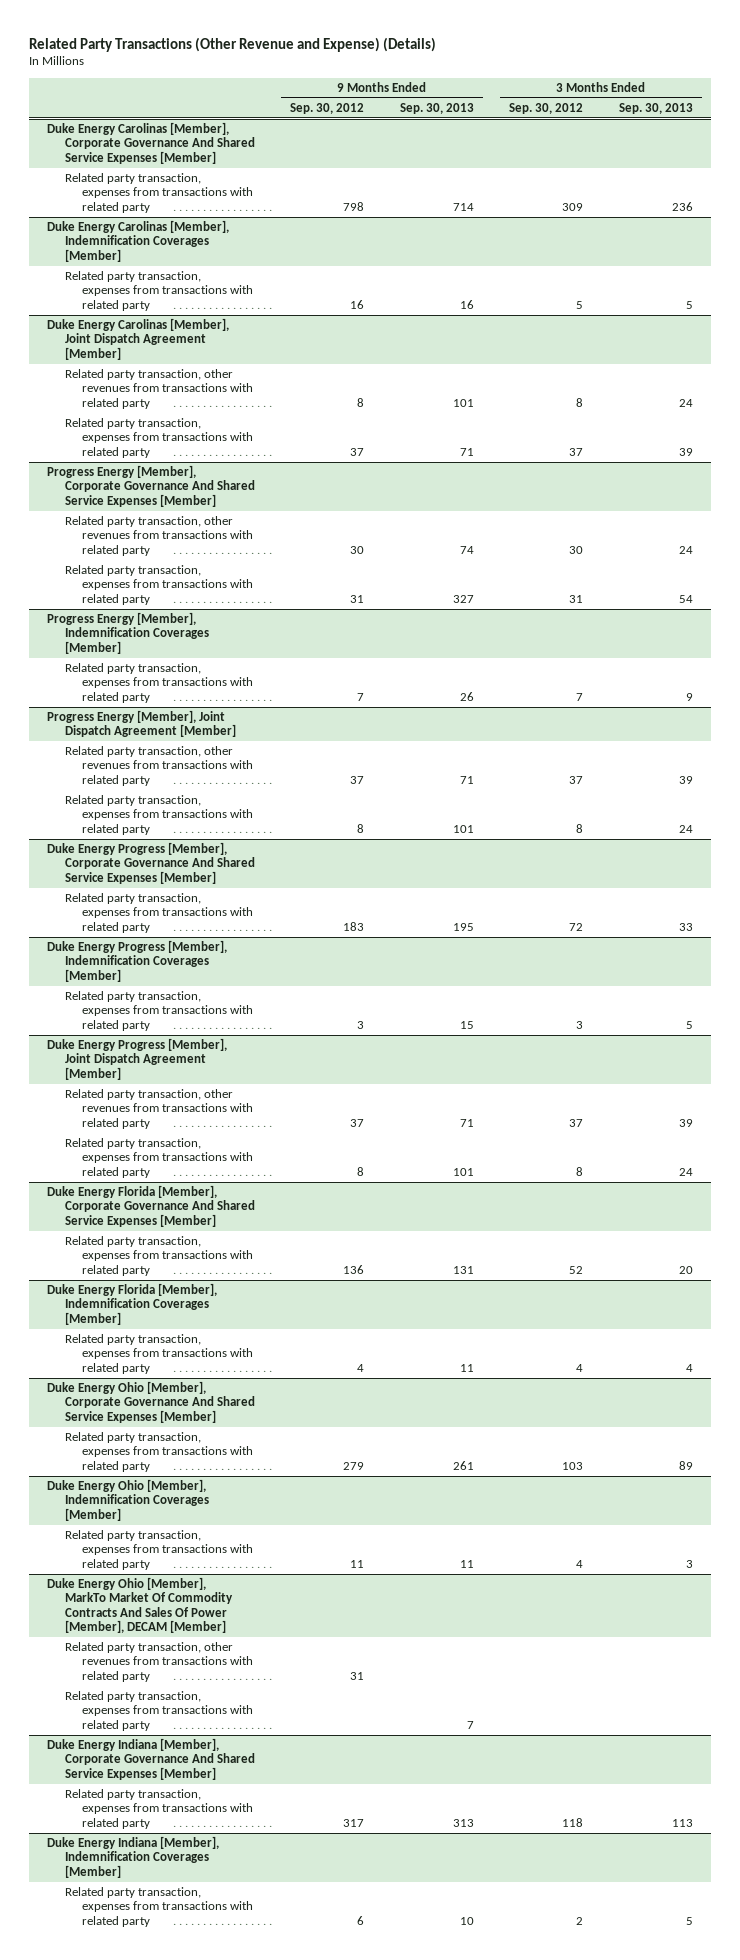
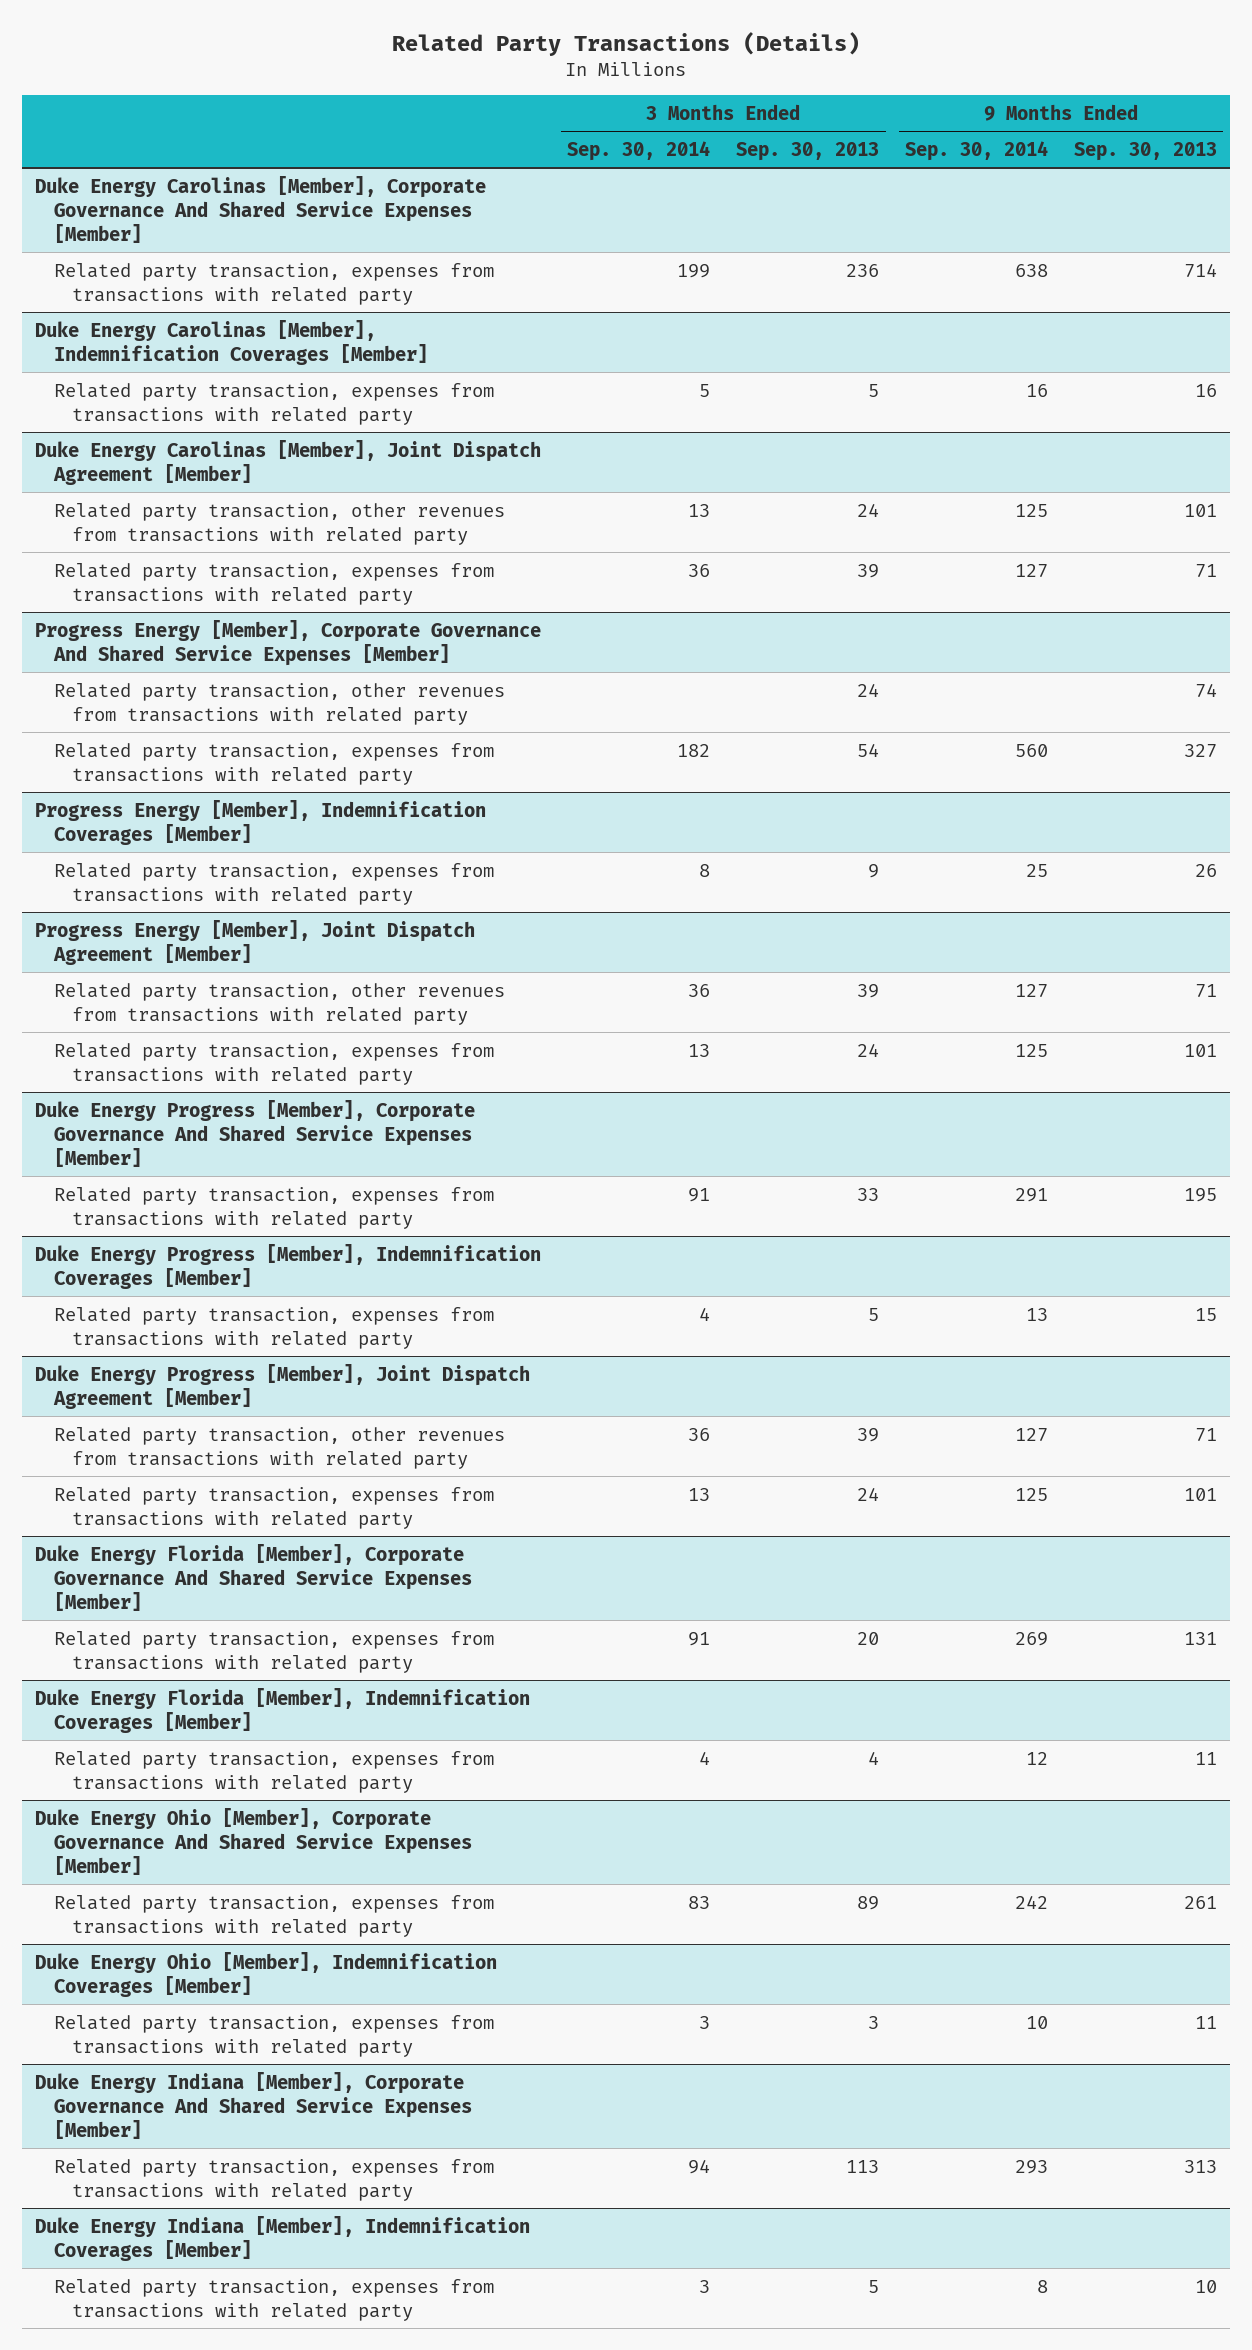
[29,36,437,52] Related Party Transactions (Other Revenue and Expense) (Details) -> [392,32,861,57] Related Party Transactions (Details)
[290,102,365,114] Sep. 30, 2012 -> none
[509,102,584,114] Sep. 30, 2012 -> none
none -> [567,140,711,161] Sep. 30, 2014
none -> [904,140,1048,161] Sep. 30, 2014
[46,1576,233,1634] Duke Energy Ohio [Member], MarkTo Market Of Commodity Contracts And Sales Of Power [Member], DECAM [Member] -> none
[64,1641,254,1682] Related party transaction, other revenues from transactions with related party -> none
[64,1690,254,1731] Related party transaction, expenses from transactions with related party -> none

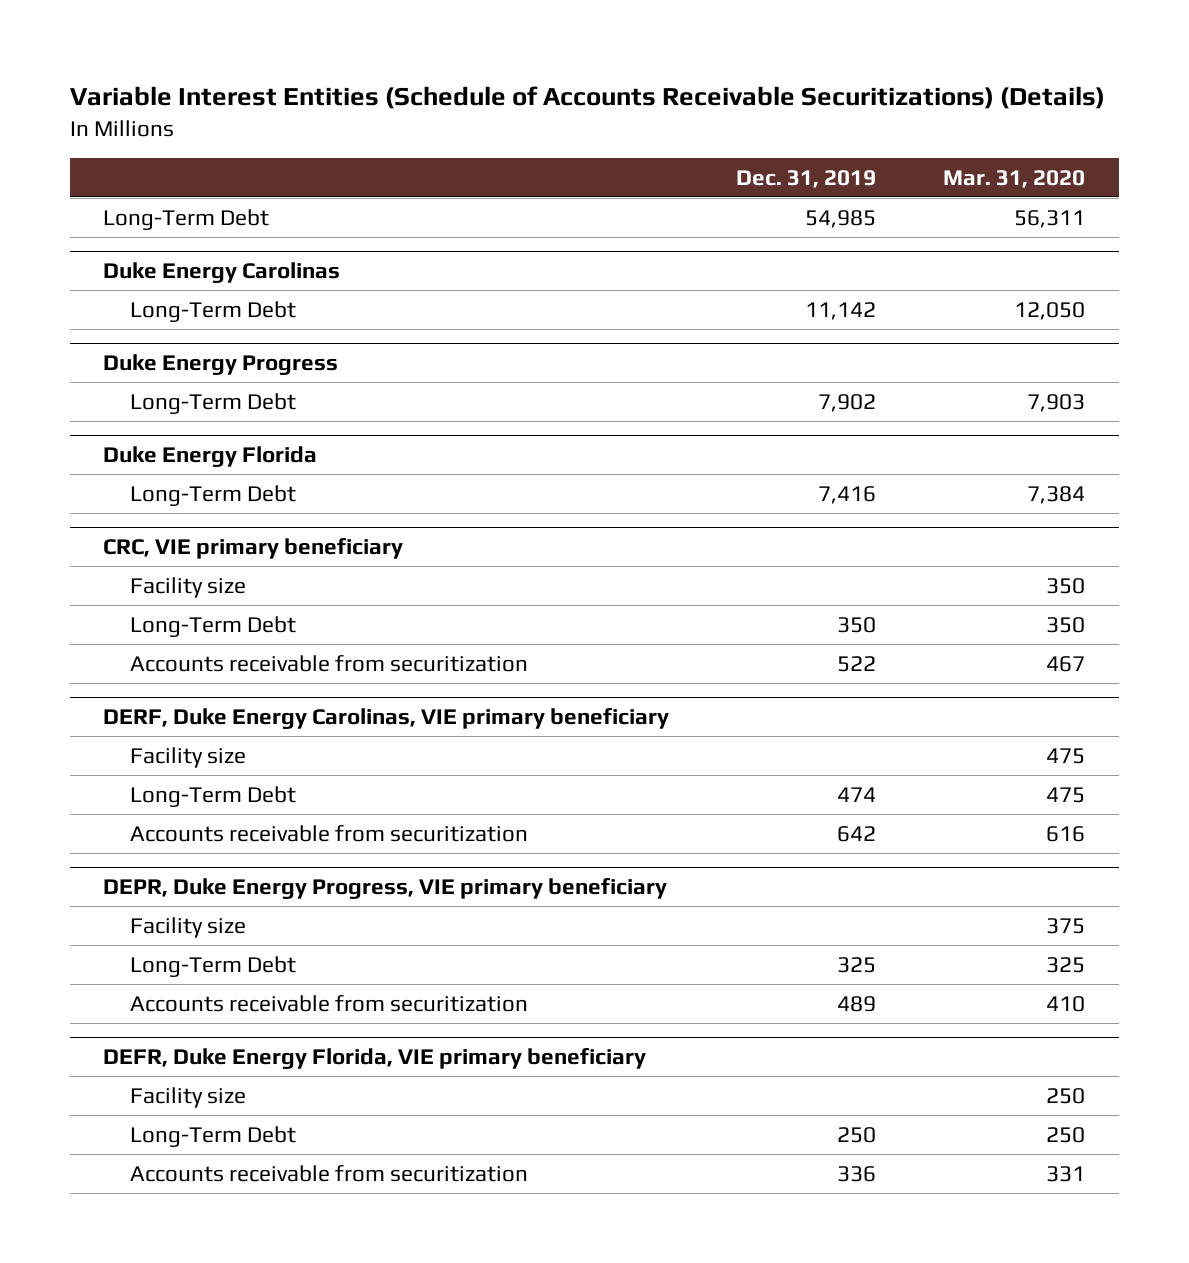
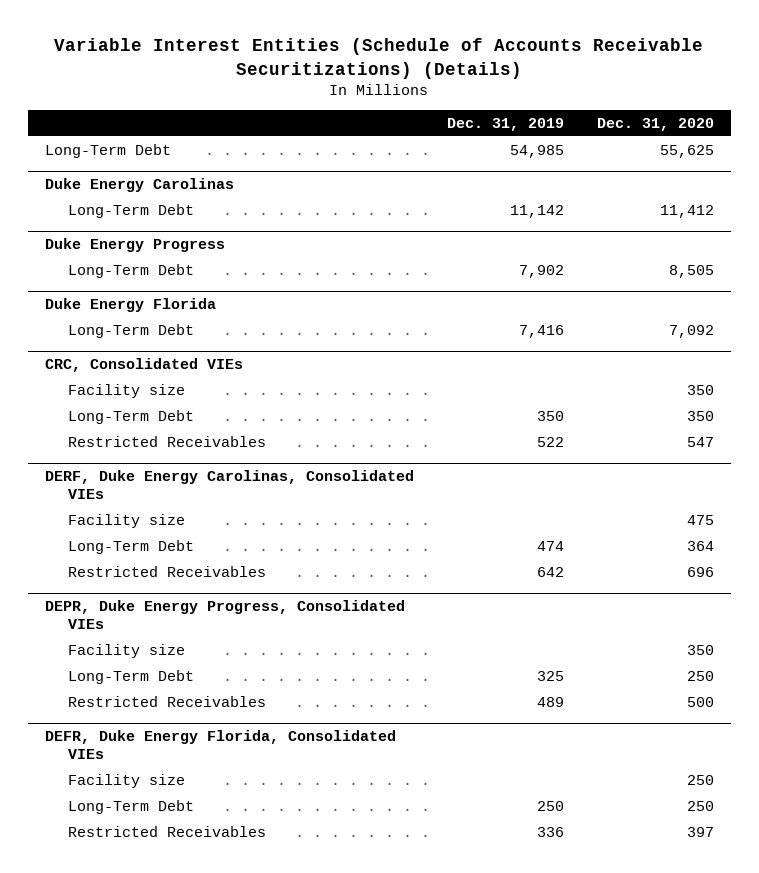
[943,169,1086,188] Mar. 31, 2020 -> none
none -> [597,117,715,131] Dec. 31, 2020
[103,537,404,559] CRC, VIE primary beneficiary -> none
none -> [44,358,243,373] CRC, Consolidated VIEs
[103,707,670,729] DERF, Duke Energy Carolinas, VIE primary beneficiary -> none
[129,654,528,672] Accounts receivable from securitization -> [67,435,266,447] Restricted Receivables
none -> [44,470,414,499] DERF, Duke Energy Carolinas, Consolidated VIEs
[103,877,668,899] DEPR, Duke Energy Progress, VIE primary beneficiary -> none
[129,824,528,842] Accounts receivable from securitization -> [67,565,266,577] Restricted Receivables
none -> [44,600,405,629] DEPR, Duke Energy Progress, Consolidated VIEs
[103,1047,647,1069] DEFR, Duke Energy Florida, VIE primary beneficiary -> none
[129,994,528,1012] Accounts receivable from securitization -> [67,695,266,707] Restricted Receivables
none -> [44,730,396,759] DEFR, Duke Energy Florida, Consolidated VIEs
[129,1164,528,1182] Accounts receivable from securitization -> [67,825,266,837] Restricted Receivables

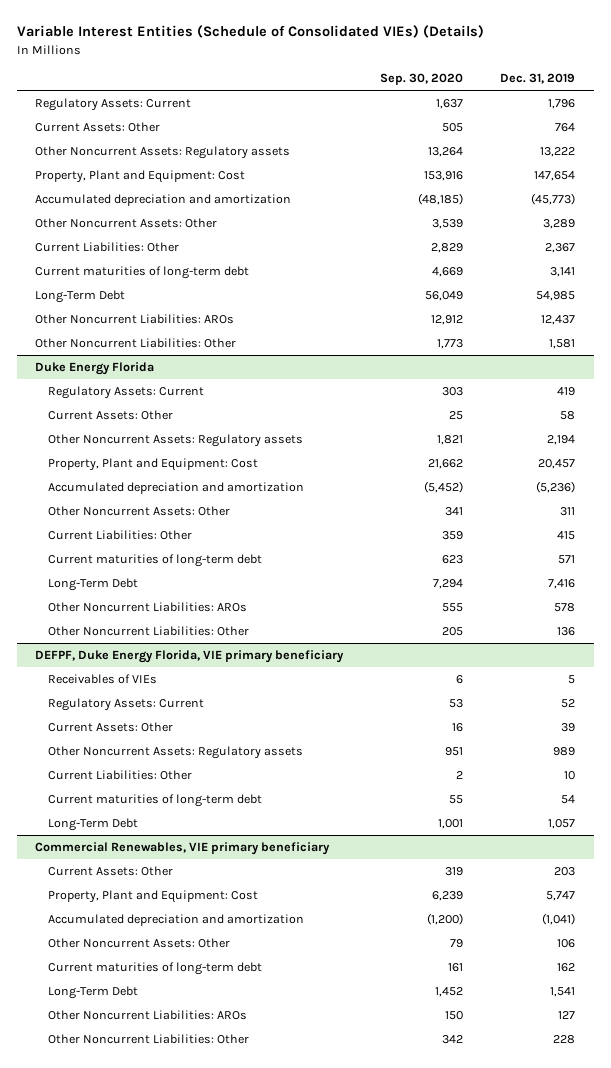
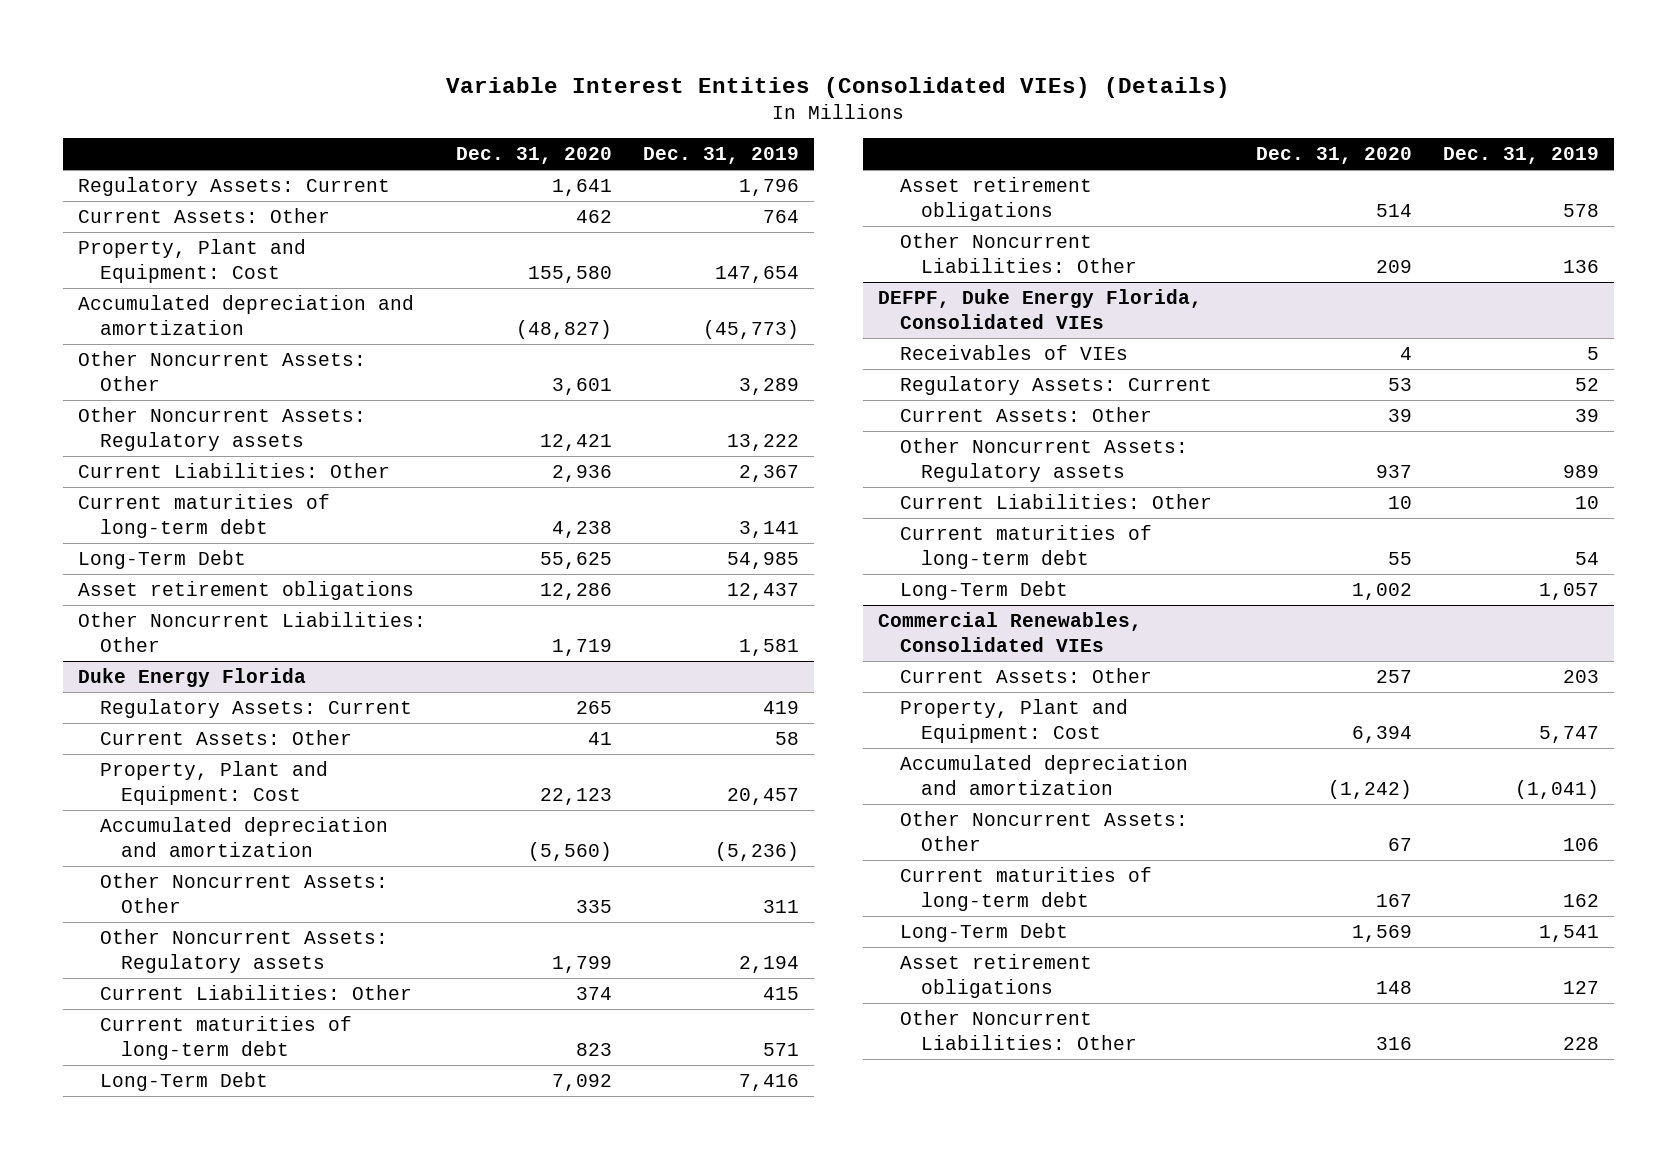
[16,25,484,39] Variable Interest Entities (Schedule of Consolidated VIEs) (Details) -> [446,76,1231,98] Variable Interest Entities (Consolidated VIEs) (Details)
[380,73,464,86] Sep. 30, 2020 -> none
none -> [456,147,613,165] Dec. 31, 2020
[35,145,291,159] Other Noncurrent Assets: Regulatory assets -> [77,406,366,451] Other Noncurrent Assets: Regulatory assets
[35,313,235,324] Other Noncurrent Liabilities: AROs -> [77,580,414,600] Asset retirement obligations
[47,433,303,447] Other Noncurrent Assets: Regulatory assets -> [99,928,388,973] Other Noncurrent Assets: Regulatory assets
[47,601,247,612] Other Noncurrent Liabilities: AROs -> [899,176,1092,221] Asset retirement obligations
[35,649,345,663] DEFPF, Duke Energy Florida, VIE primary beneficiary -> none
none -> [877,288,1202,329] DEFPF, Duke Energy Florida, Consolidated VIEs
[35,841,331,855] Commercial Renewables, VIE primary beneficiary -> none
none -> [877,611,1142,652] Commercial Renewables, Consolidated VIEs
[47,1009,247,1020] Other Noncurrent Liabilities: AROs -> [899,953,1092,998] Asset retirement obligations

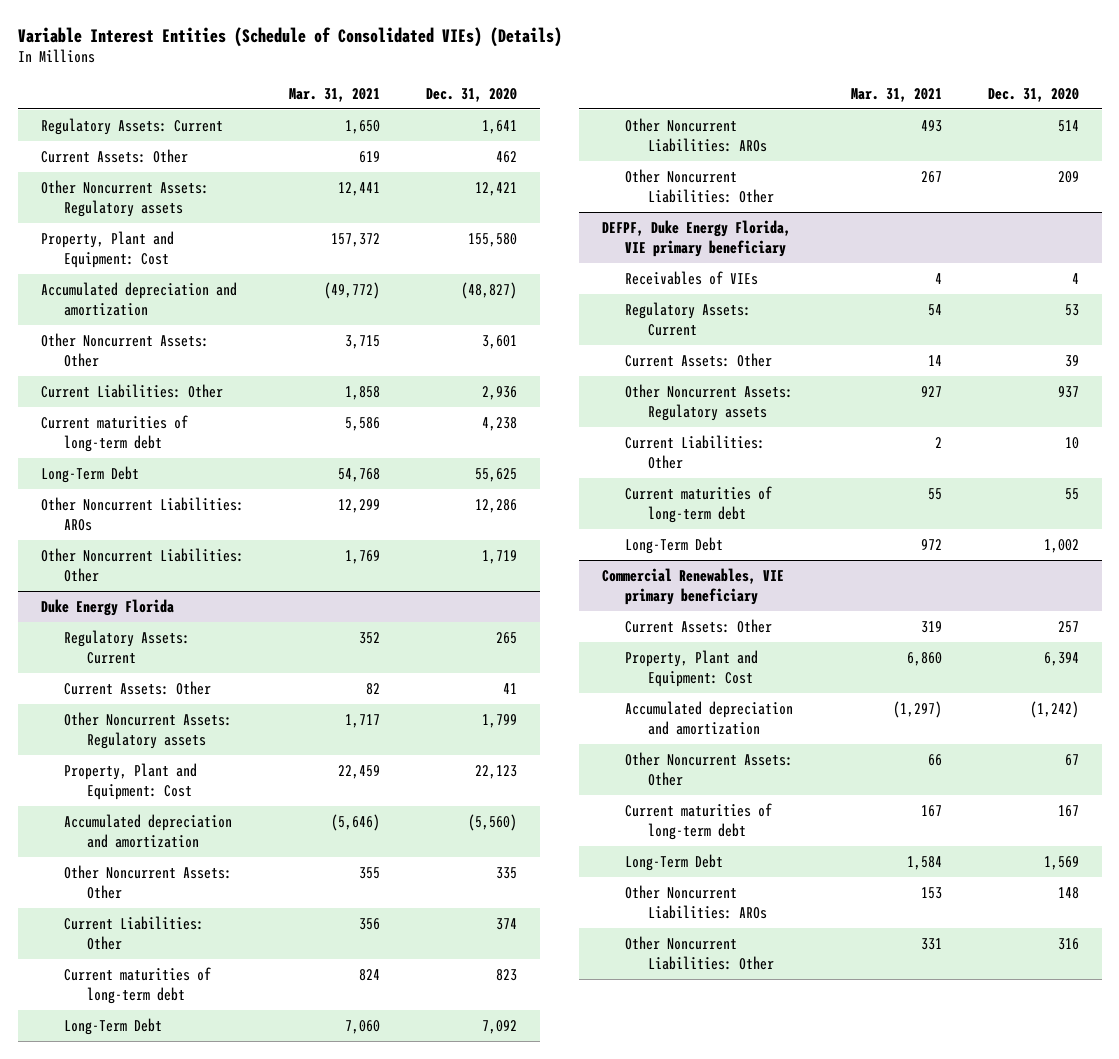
[446,76,1231,98] Variable Interest Entities (Consolidated VIEs) (Details) -> [17,26,562,47] Variable Interest Entities (Schedule of Consolidated VIEs) (Details)
[642,147,799,165] Dec. 31, 2019 -> none
none -> [289,87,381,102] Mar. 31, 2021
[77,406,366,451] Other Noncurrent Assets: Regulatory assets -> [40,179,209,217] Other Noncurrent Assets: Regulatory assets
[77,580,414,600] Asset retirement obligations -> [40,496,244,531] Other Noncurrent Liabilities: AROs
[99,928,388,973] Other Noncurrent Assets: Regulatory assets -> [63,711,232,749] Other Noncurrent Assets: Regulatory assets
[899,176,1092,221] Asset retirement obligations -> [625,117,768,152] Other Noncurrent Liabilities: AROs
[877,288,1202,329] DEFPF, Duke Energy Florida, Consolidated VIEs -> none
none -> [601,219,791,257] DEFPF, Duke Energy Florida, VIE primary beneficiary
[877,611,1142,652] Commercial Renewables, Consolidated VIEs -> none
none -> [601,567,784,605] Commercial Renewables, VIE primary beneficiary
[899,953,1092,998] Asset retirement obligations -> [625,884,768,919] Other Noncurrent Liabilities: AROs

